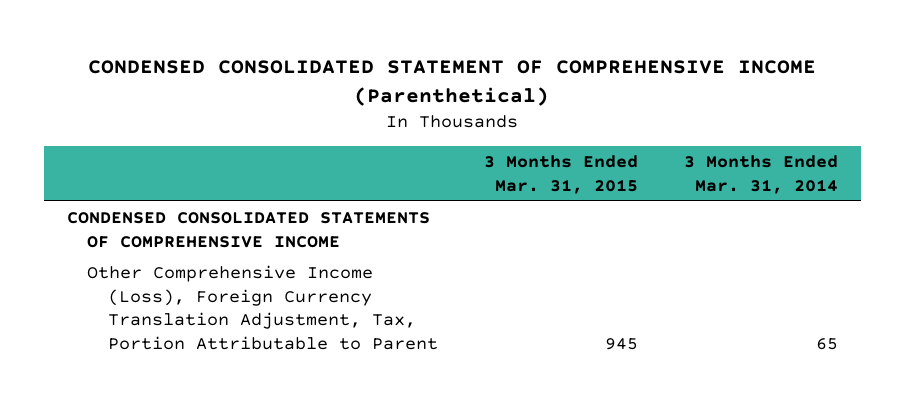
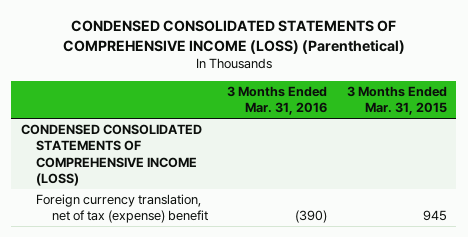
[88,59,817,106] CONDENSED CONSOLIDATED STATEMENT OF COMPREHENSIVE INCOME (Parenthetical) -> [62,20,405,54] CONDENSED CONSOLIDATED STATEMENTS OF COMPREHENSIVE INCOME (LOSS) (Parenthetical)
[683,155,838,194] 3 Months Ended Mar. 31, 2014 -> none
none -> [227,86,328,116] 3 Months Ended Mar. 31, 2016
[66,212,430,248] CONDENSED CONSOLIDATED STATEMENTS OF COMPREHENSIVE INCOME -> [20,124,202,187] CONDENSED CONSOLIDATED STATEMENTS OF COMPREHENSIVE INCOME (LOSS)
[87,265,438,350] Other Comprehensive Income (Loss), Foreign Currency Translation Adjustment, Tax, Portion Attributable to Parent -> [36,194,208,224] Foreign currency translation, net of tax (expense) benefit

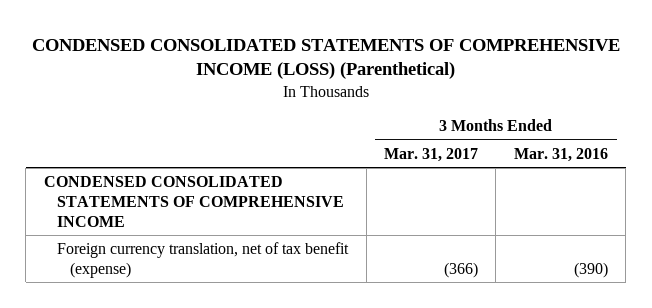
[346,86,447,116] 3 Months Ended Mar. 31, 2015 -> none
none -> [384,147,479,162] Mar. 31, 2017
[20,124,202,187] CONDENSED CONSOLIDATED STATEMENTS OF COMPREHENSIVE INCOME (LOSS) -> [43,175,345,227] CONDENSED CONSOLIDATED STATEMENTS OF COMPREHENSIVE INCOME
[36,194,208,224] Foreign currency translation, net of tax (expense) benefit -> [57,241,350,278] Foreign currency translation, net of tax benefit (expense)

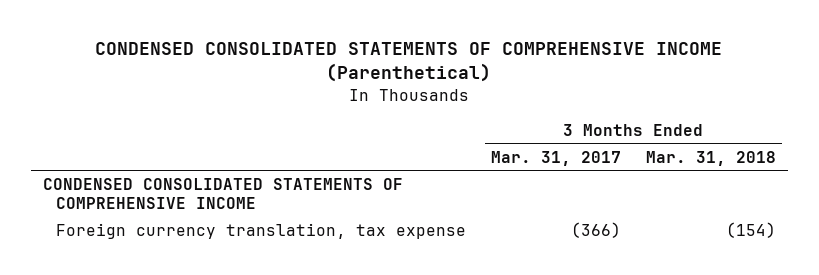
[31,38,620,80] CONDENSED CONSOLIDATED STATEMENTS OF COMPREHENSIVE INCOME (LOSS) (Parenthetical) -> [95,42,723,83] CONDENSED CONSOLIDATED STATEMENTS OF COMPREHENSIVE INCOME (Parenthetical)
[513,147,608,162] Mar. 31, 2016 -> none
none -> [645,150,776,166] Mar. 31, 2018
[57,241,350,278] Foreign currency translation, net of tax benefit (expense) -> [55,223,466,240] Foreign currency translation, tax expense

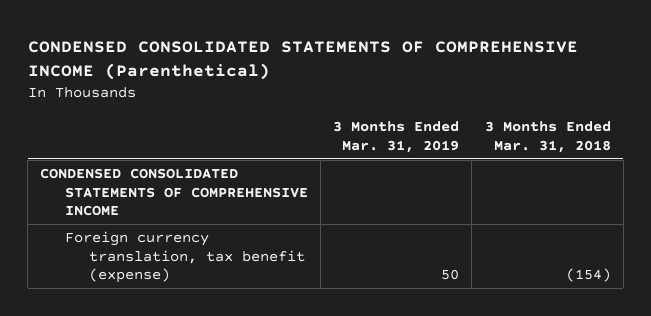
[490,150,621,166] Mar. 31, 2017 -> none
none -> [333,121,460,153] 3 Months Ended Mar. 31, 2019
[55,223,466,240] Foreign currency translation, tax expense -> [64,231,306,284] Foreign currency translation, tax benefit (expense)

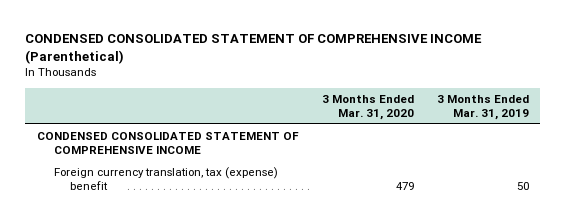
[27,41,578,81] CONDENSED CONSOLIDATED STATEMENTS OF COMPREHENSIVE INCOME (Parenthetical) -> [25,34,483,64] CONDENSED CONSOLIDATED STATEMENT OF COMPREHENSIVE INCOME (Parenthetical)
[484,121,611,153] 3 Months Ended Mar. 31, 2018 -> none
none -> [321,94,414,120] 3 Months Ended Mar. 31, 2020
[40,168,308,217] CONDENSED CONSOLIDATED STATEMENTS OF COMPREHENSIVE INCOME -> [36,132,299,155] CONDENSED CONSOLIDATED STATEMENT OF COMPREHENSIVE INCOME
[64,231,306,284] Foreign currency translation, tax benefit (expense) -> [53,167,278,191] Foreign currency translation, tax (expense) benefit

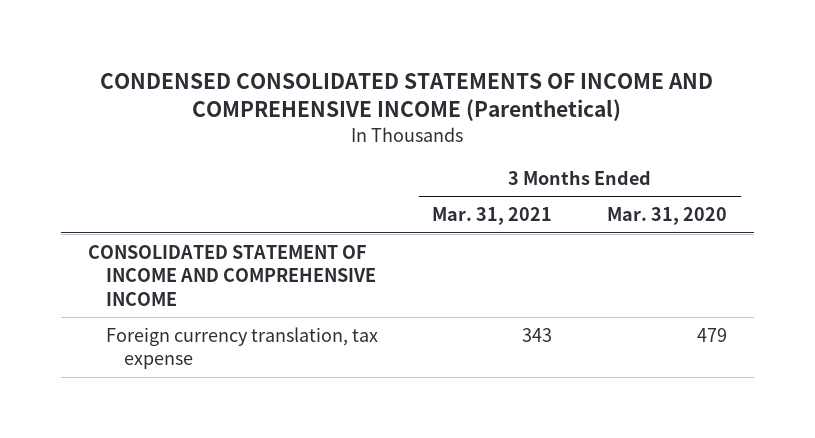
[25,34,483,64] CONDENSED CONSOLIDATED STATEMENT OF COMPREHENSIVE INCOME (Parenthetical) -> [100,72,714,122] CONDENSED CONSOLIDATED STATEMENTS OF INCOME AND COMPREHENSIVE INCOME (Parenthetical)
[436,94,529,120] 3 Months Ended Mar. 31, 2019 -> none
none -> [432,207,553,226] Mar. 31, 2021
[36,132,299,155] CONDENSED CONSOLIDATED STATEMENT OF COMPREHENSIVE INCOME -> [87,244,376,306] CONSOLIDATED STATEMENT OF INCOME AND COMPREHENSIVE INCOME
[53,167,278,191] Foreign currency translation, tax (expense) benefit -> [105,326,378,370] Foreign currency translation, tax expense

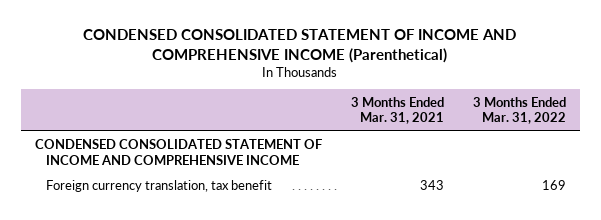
[100,72,714,122] CONDENSED CONSOLIDATED STATEMENTS OF INCOME AND COMPREHENSIVE INCOME (Parenthetical) -> [83,29,517,63] CONDENSED CONSOLIDATED STATEMENT OF INCOME AND COMPREHENSIVE INCOME (Parenthetical)
[607,207,728,226] Mar. 31, 2020 -> none
none -> [472,96,566,125] 3 Months Ended Mar. 31, 2022
[87,244,376,306] CONSOLIDATED STATEMENT OF INCOME AND COMPREHENSIVE INCOME -> [35,139,323,165] CONDENSED CONSOLIDATED STATEMENT OF INCOME AND COMPREHENSIVE INCOME
[105,326,378,370] Foreign currency translation, tax expense -> [45,180,272,193] Foreign currency translation, tax benefit

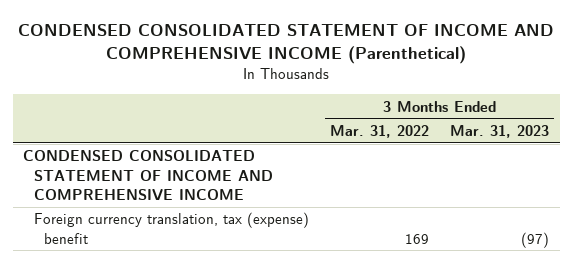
[350,96,444,125] 3 Months Ended Mar. 31, 2021 -> none
none -> [450,124,550,138] Mar. 31, 2023
[45,180,272,193] Foreign currency translation, tax benefit -> [33,212,309,244] Foreign currency translation, tax (expense) benefit

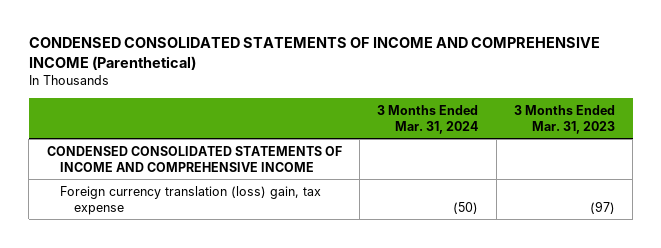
[18,24,555,65] CONDENSED CONSOLIDATED STATEMENT OF INCOME AND COMPREHENSIVE INCOME (Parenthetical) -> [28,37,600,71] CONDENSED CONSOLIDATED STATEMENTS OF INCOME AND COMPREHENSIVE INCOME (Parenthetical)
[329,124,429,138] Mar. 31, 2022 -> none
none -> [377,104,479,134] 3 Months Ended Mar. 31, 2024
[23,150,273,201] CONDENSED CONSOLIDATED STATEMENT OF INCOME AND COMPREHENSIVE INCOME -> [46,145,342,172] CONDENSED CONSOLIDATED STATEMENTS OF INCOME AND COMPREHENSIVE INCOME
[33,212,309,244] Foreign currency translation, tax (expense) benefit -> [60,185,322,215] Foreign currency translation (loss) gain, tax expense

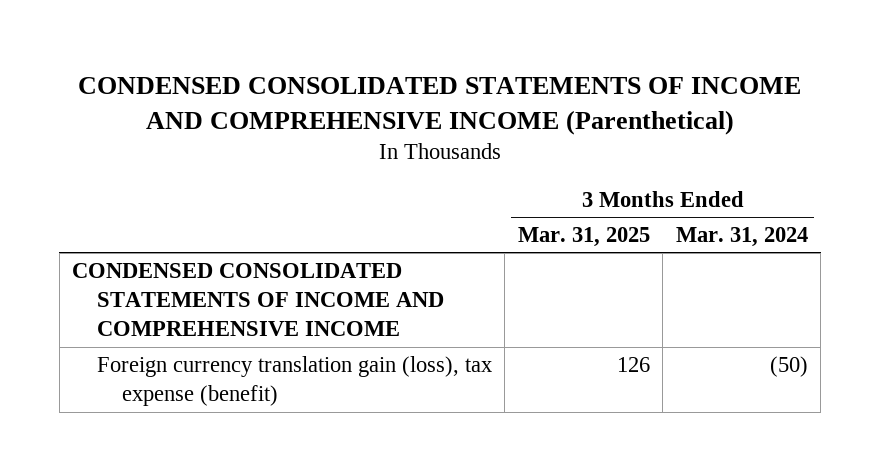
[513,104,615,134] 3 Months Ended Mar. 31, 2023 -> none
none -> [517,227,650,248] Mar. 31, 2025
[60,185,322,215] Foreign currency translation (loss) gain, tax expense -> [96,356,492,407] Foreign currency translation gain (loss), tax expense (benefit)

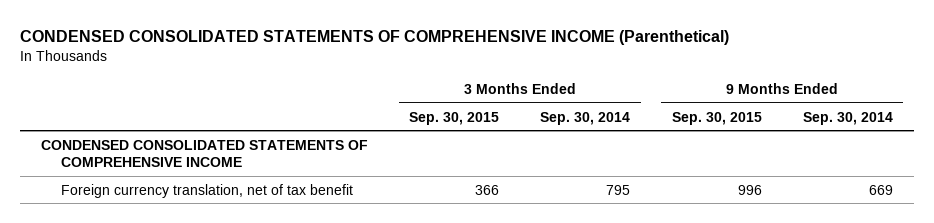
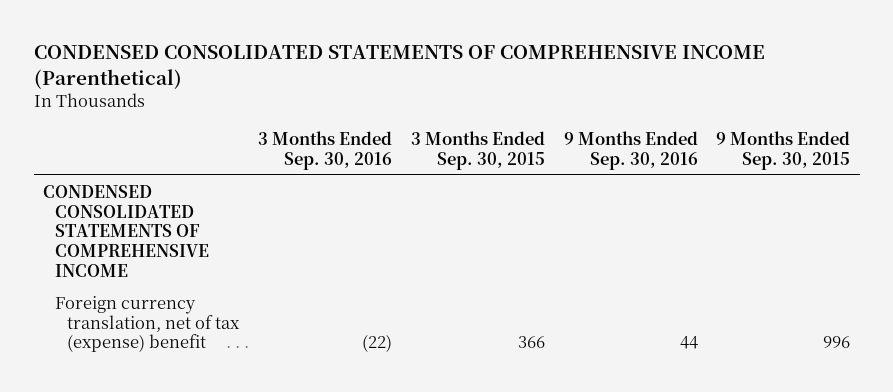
[540,111,631,125] Sep. 30, 2014 -> none
[802,111,893,125] Sep. 30, 2014 -> none
none -> [258,131,393,170] 3 Months Ended Sep. 30, 2016
none -> [563,131,698,170] 9 Months Ended Sep. 30, 2016
[61,183,354,198] Foreign currency translation, net of tax benefit -> [55,295,241,353] Foreign currency translation, net of tax (expense) benefit

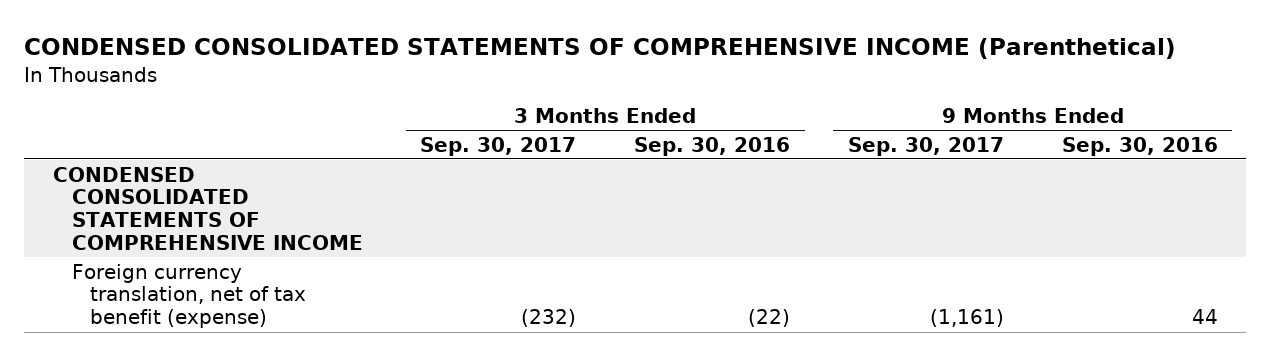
[410,131,545,170] 3 Months Ended Sep. 30, 2015 -> none
[716,131,851,170] 9 Months Ended Sep. 30, 2015 -> none
none -> [420,136,577,156] Sep. 30, 2017
none -> [847,136,1004,156] Sep. 30, 2017
[55,295,241,353] Foreign currency translation, net of tax (expense) benefit -> [71,263,306,329] Foreign currency translation, net of tax benefit (expense)

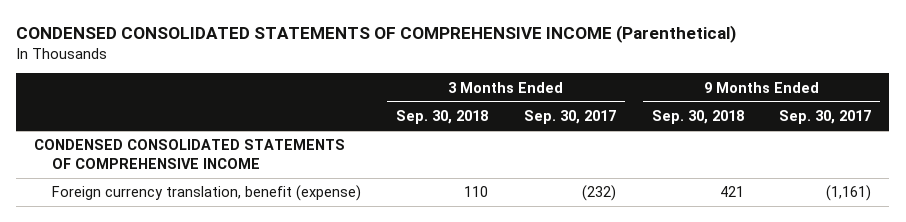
[634,136,791,156] Sep. 30, 2016 -> none
[1061,136,1218,156] Sep. 30, 2016 -> none
none -> [396,110,489,125] Sep. 30, 2018
none -> [651,110,744,125] Sep. 30, 2018
[71,263,306,329] Foreign currency translation, net of tax benefit (expense) -> [51,185,361,202] Foreign currency translation, benefit (expense)

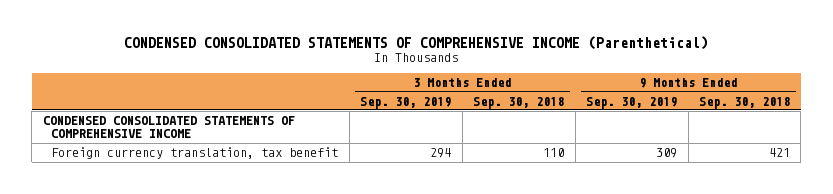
[524,110,617,125] Sep. 30, 2017 -> none
[779,110,872,125] Sep. 30, 2017 -> none
none -> [360,96,452,109] Sep. 30, 2019
none -> [586,96,678,109] Sep. 30, 2019
[51,185,361,202] Foreign currency translation, benefit (expense) -> [51,147,339,160] Foreign currency translation, tax benefit

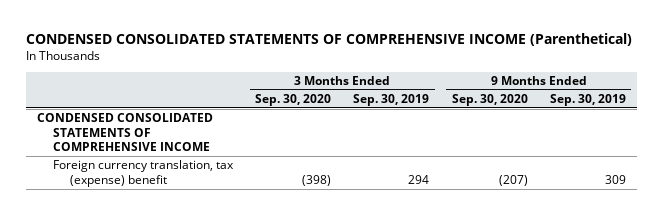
[473,96,565,109] Sep. 30, 2018 -> none
[699,96,791,109] Sep. 30, 2018 -> none
none -> [255,94,332,107] Sep. 30, 2020
none -> [451,94,528,107] Sep. 30, 2020
[51,147,339,160] Foreign currency translation, tax benefit -> [53,160,235,187] Foreign currency translation, tax (expense) benefit

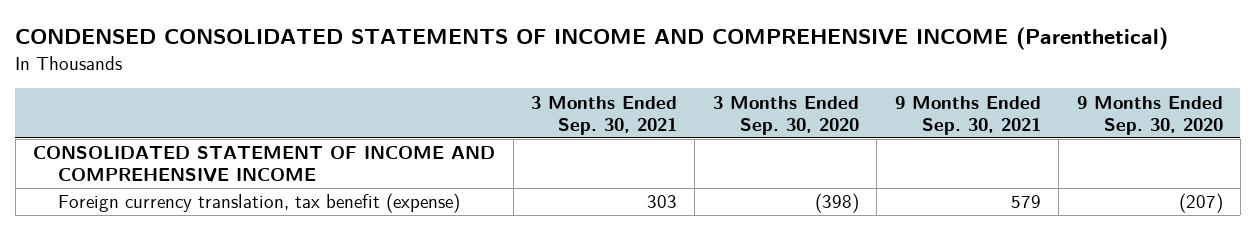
[25,33,632,47] CONDENSED CONSOLIDATED STATEMENTS OF COMPREHENSIVE INCOME (Parenthetical) -> [15,27,1169,51] CONDENSED CONSOLIDATED STATEMENTS OF INCOME AND COMPREHENSIVE INCOME (Parenthetical)
[353,94,430,107] Sep. 30, 2019 -> none
[549,94,626,107] Sep. 30, 2019 -> none
none -> [531,95,678,135] 3 Months Ended Sep. 30, 2021
none -> [894,95,1041,135] 9 Months Ended Sep. 30, 2021
[36,113,213,152] CONDENSED CONSOLIDATED STATEMENTS OF COMPREHENSIVE INCOME -> [33,146,496,184] CONSOLIDATED STATEMENT OF INCOME AND COMPREHENSIVE INCOME
[53,160,235,187] Foreign currency translation, tax (expense) benefit -> [58,193,461,214] Foreign currency translation, tax benefit (expense)

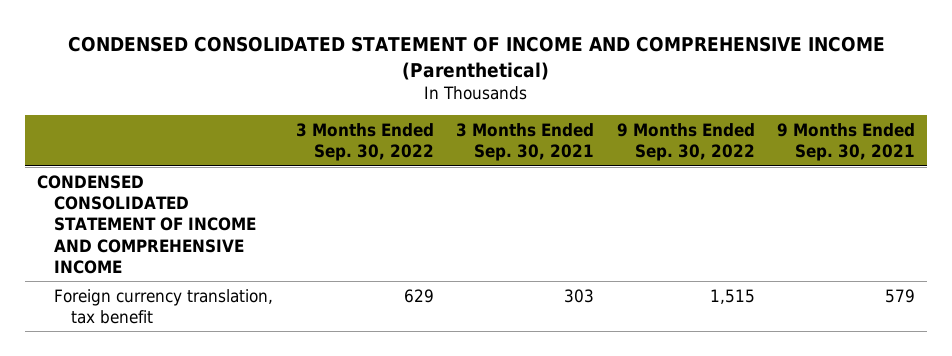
[15,27,1169,51] CONDENSED CONSOLIDATED STATEMENTS OF INCOME AND COMPREHENSIVE INCOME (Parenthetical) -> [67,35,885,80] CONDENSED CONSOLIDATED STATEMENT OF INCOME AND COMPREHENSIVE INCOME (Parenthetical)
[712,95,859,135] 3 Months Ended Sep. 30, 2020 -> none
[1076,95,1223,135] 9 Months Ended Sep. 30, 2020 -> none
none -> [295,122,434,162] 3 Months Ended Sep. 30, 2022
none -> [616,122,755,162] 9 Months Ended Sep. 30, 2022
[33,146,496,184] CONSOLIDATED STATEMENT OF INCOME AND COMPREHENSIVE INCOME -> [36,174,256,274] CONDENSED CONSOLIDATED STATEMENT OF INCOME AND COMPREHENSIVE INCOME
[58,193,461,214] Foreign currency translation, tax benefit (expense) -> [53,288,273,324] Foreign currency translation, tax benefit

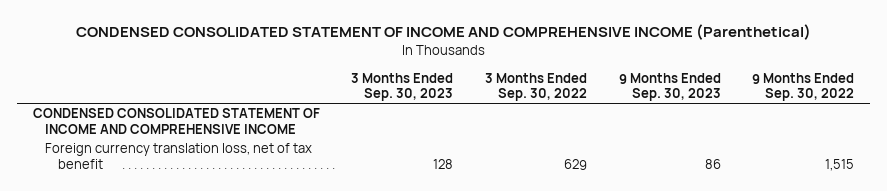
[456,122,595,162] 3 Months Ended Sep. 30, 2021 -> none
[777,122,916,162] 9 Months Ended Sep. 30, 2021 -> none
none -> [351,72,454,102] 3 Months Ended Sep. 30, 2023
none -> [618,72,721,102] 9 Months Ended Sep. 30, 2023
[53,288,273,324] Foreign currency translation, tax benefit -> [45,143,313,169] Foreign currency translation loss, net of tax benefit

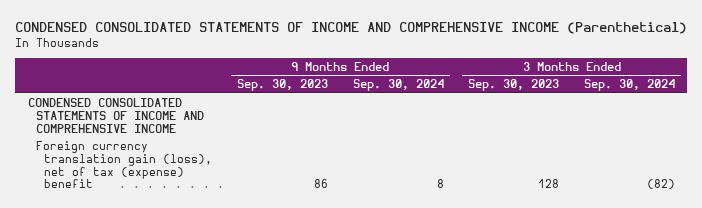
[75,24,811,41] CONDENSED CONSOLIDATED STATEMENT OF INCOME AND COMPREHENSIVE INCOME (Parenthetical) -> [15,22,688,35] CONDENSED CONSOLIDATED STATEMENTS OF INCOME AND COMPREHENSIVE INCOME (Parenthetical)
[485,72,588,102] 3 Months Ended Sep. 30, 2022 -> none
[752,72,855,102] 9 Months Ended Sep. 30, 2022 -> none
none -> [352,79,444,92] Sep. 30, 2024
none -> [583,79,675,92] Sep. 30, 2024
[32,108,320,134] CONDENSED CONSOLIDATED STATEMENT OF INCOME AND COMPREHENSIVE INCOME -> [27,97,204,133] CONDENSED CONSOLIDATED STATEMENTS OF INCOME AND COMPREHENSIVE INCOME
[45,143,313,169] Foreign currency translation loss, net of tax benefit -> [35,140,213,189] Foreign currency translation gain (loss), net of tax (expense) benefit

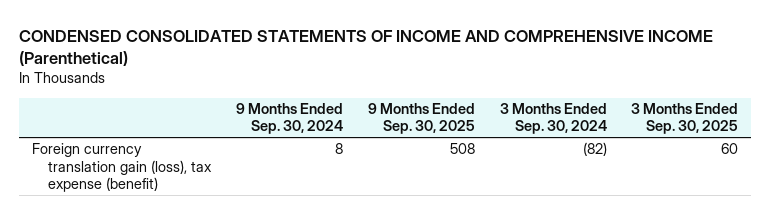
[236,79,328,92] Sep. 30, 2023 -> none
[468,79,560,92] Sep. 30, 2023 -> none
none -> [367,103,475,135] 9 Months Ended Sep. 30, 2025
none -> [631,103,739,135] 3 Months Ended Sep. 30, 2025
[27,97,204,133] CONDENSED CONSOLIDATED STATEMENTS OF INCOME AND COMPREHENSIVE INCOME -> none
[35,140,213,189] Foreign currency translation gain (loss), net of tax (expense) benefit -> [31,143,213,193] Foreign currency translation gain (loss), tax expense (benefit)

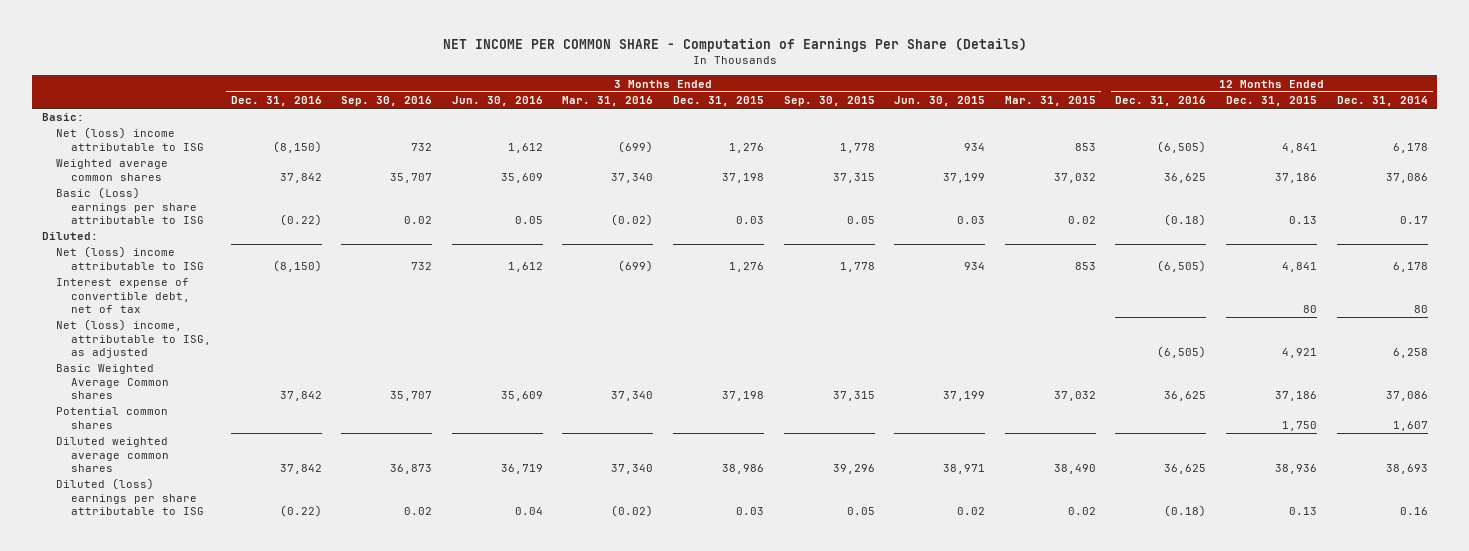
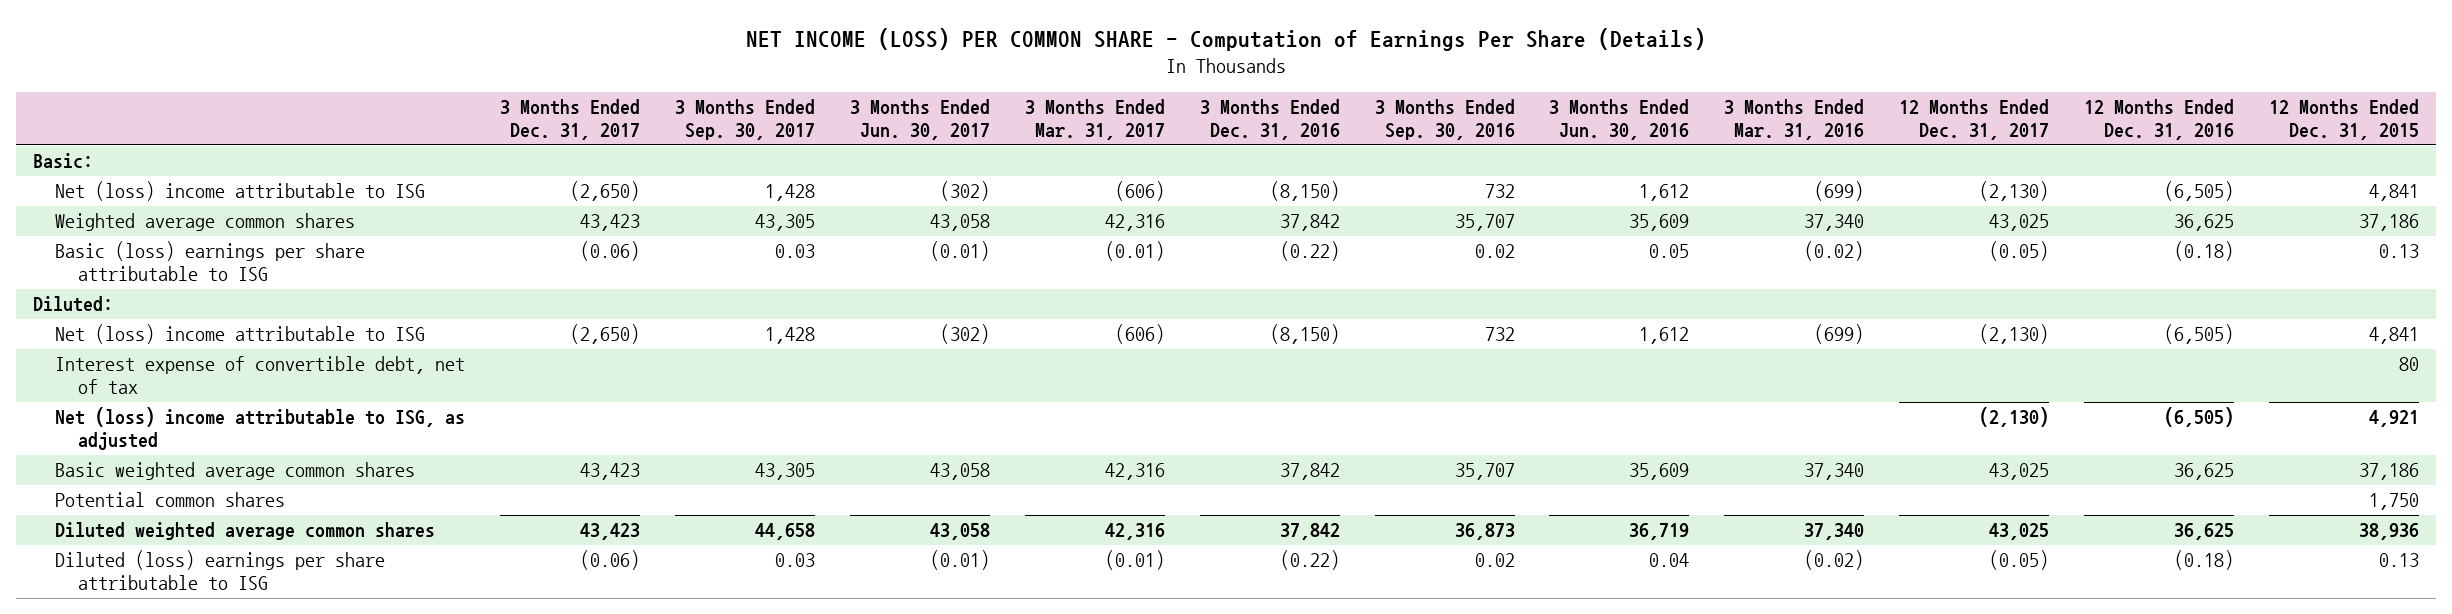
[442,38,1027,53] NET INCOME PER COMMON SHARE - Computation of Earnings Per Share (Details) -> [746,28,1707,52] NET INCOME (LOSS) PER COMMON SHARE - Computation of Earnings Per Share (Details)
[672,96,764,107] Dec. 31, 2015 -> none
[783,96,875,107] Sep. 30, 2015 -> none
[894,96,986,107] Jun. 30, 2015 -> none
[1004,96,1096,107] Mar. 31, 2015 -> none
[1336,96,1428,107] Dec. 31, 2014 -> none
none -> [500,99,641,141] 3 Months Ended Dec. 31, 2017
none -> [675,99,816,141] 3 Months Ended Sep. 30, 2017
none -> [850,99,991,141] 3 Months Ended Jun. 30, 2017
none -> [1024,99,1165,141] 3 Months Ended Mar. 31, 2017
none -> [1899,99,2050,141] 12 Months Ended Dec. 31, 2017
[56,187,204,225] Basic (Loss) earnings per share attributable to ISG -> [55,241,366,282] Basic (loss) earnings per share attributable to ISG
[56,319,211,359] Net (loss) income, attributable to ISG, as adjusted -> [55,407,466,451] Net (loss) income attributable to ISG, as adjusted
[56,364,169,400] Basic Weighted Average Common shares -> [55,462,416,481] Basic weighted average common shares

